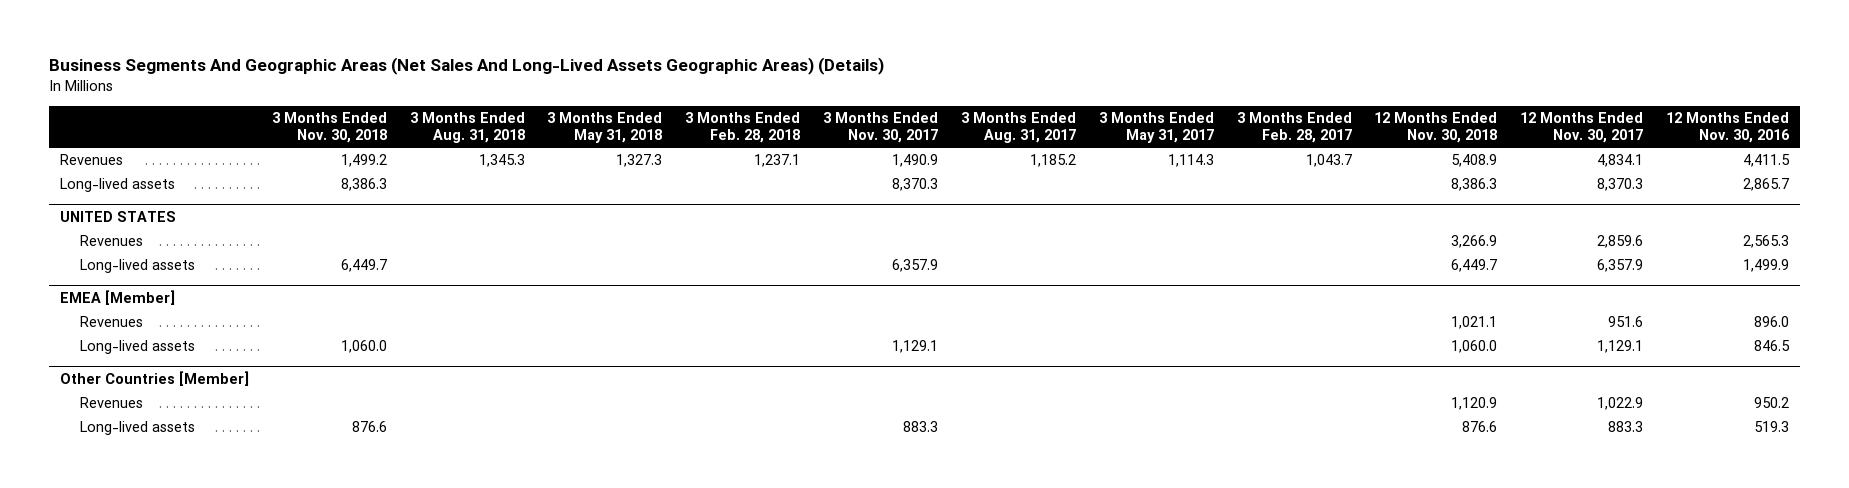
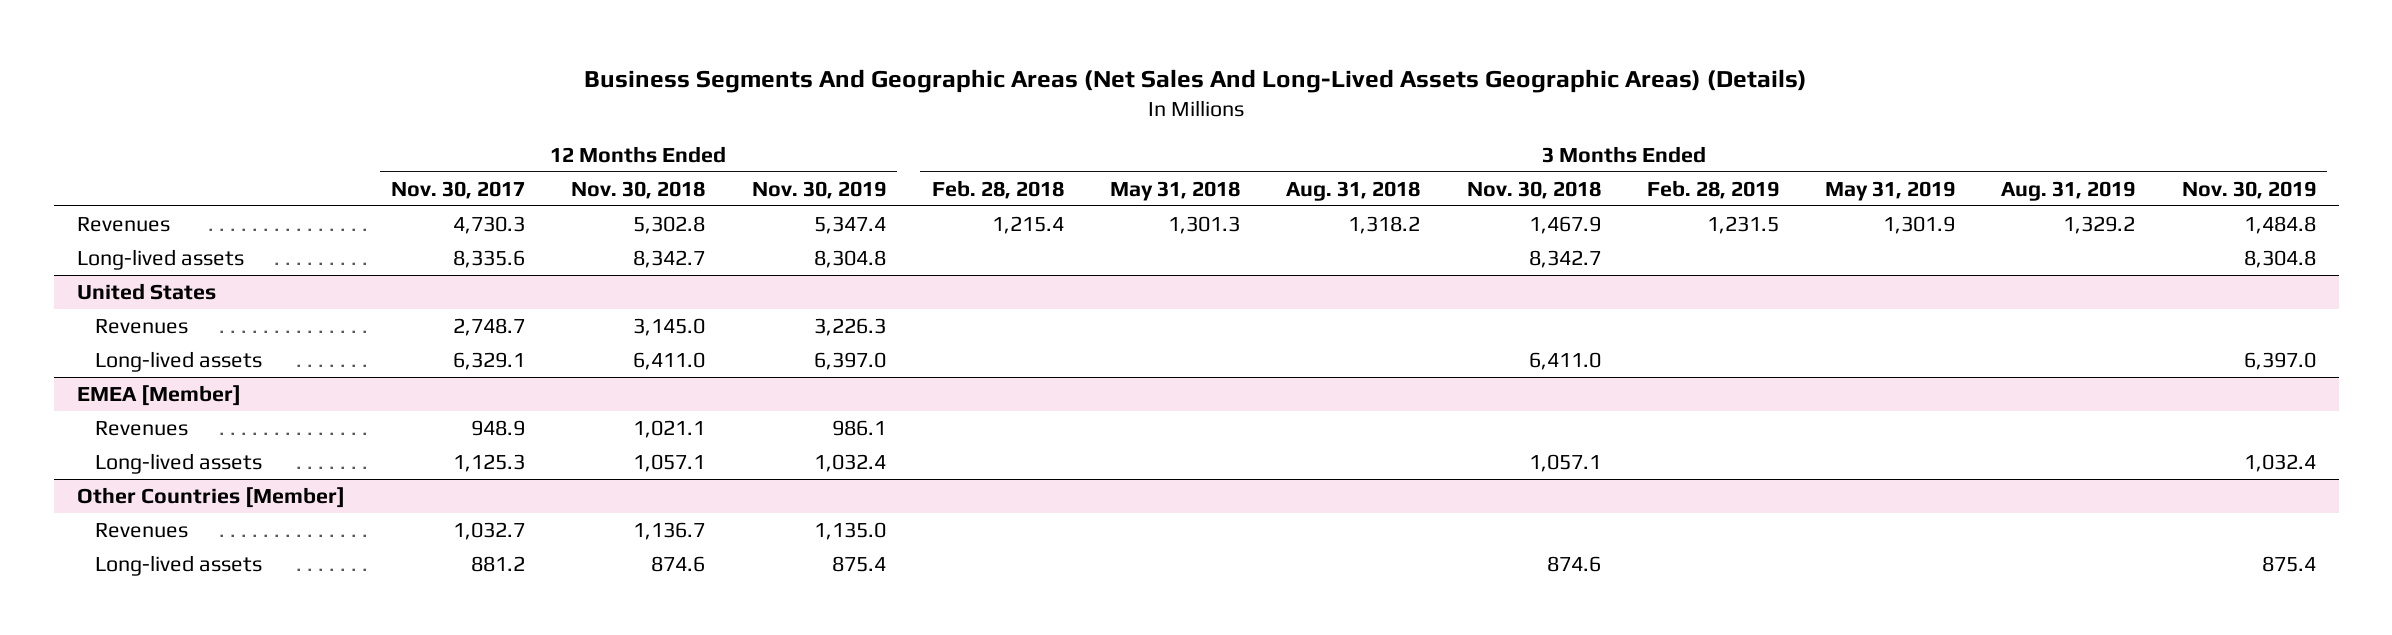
[823,112,939,144] 3 Months Ended Nov. 30, 2017 -> none
[960,112,1076,144] 3 Months Ended Aug. 31, 2017 -> none
[1098,112,1214,144] 3 Months Ended May 31, 2017 -> none
[1236,112,1352,144] 3 Months Ended Feb. 28, 2017 -> none
[1666,112,1791,144] 12 Months Ended Nov. 30, 2016 -> none
none -> [751,180,886,199] Nov. 30, 2019
none -> [1646,179,1779,199] Feb. 28, 2019
none -> [1825,180,1956,201] May 31, 2019
none -> [2001,180,2136,201] Aug. 31, 2019
none -> [2181,180,2316,199] Nov. 30, 2019
[340,154,387,168] 1,499.2 -> [1528,215,1601,234] 1,467.9
[478,154,525,168] 1,345.3 -> [1348,215,1421,234] 1,318.2
[616,154,663,168] 1,327.3 -> [1168,215,1241,234] 1,301.3
[754,154,801,168] 1,237.1 -> [991,215,1064,234] 1,215.4
[1451,154,1498,168] 5,408.9 -> [633,215,706,234] 5,302.8
[1597,154,1644,168] 4,834.1 -> [453,215,526,234] 4,730.3
[340,178,387,192] 8,386.3 -> [1528,249,1601,268] 8,342.7
[1451,178,1498,192] 8,386.3 -> [633,249,706,268] 8,342.7
[1597,178,1644,192] 8,370.3 -> [453,249,526,268] 8,335.6
[60,211,177,223] UNITED STATES -> [76,282,216,300] United States
[1451,235,1498,249] 3,266.9 -> [633,317,706,336] 3,145.0
[1597,235,1644,249] 2,859.6 -> [453,317,526,336] 2,748.7
[340,259,387,273] 6,449.7 -> [1528,351,1601,370] 6,411.0
[1451,259,1498,273] 6,449.7 -> [633,351,706,370] 6,411.0
[1597,259,1644,273] 6,357.9 -> [453,351,526,370] 6,329.1
[1608,316,1644,328] 951.6 -> [471,419,526,436] 948.9
[340,340,387,354] 1,060.0 -> [1528,453,1601,472] 1,057.1
[1451,340,1498,354] 1,060.0 -> [633,453,706,472] 1,057.1
[1597,340,1644,354] 1,129.1 -> [453,453,526,472] 1,125.3
[1451,397,1498,411] 1,120.9 -> [633,521,706,540] 1,136.7
[1597,397,1644,411] 1,022.9 -> [453,521,526,540] 1,032.7
[351,421,387,433] 876.6 -> [1546,555,1601,572] 874.6
[1462,421,1498,433] 876.6 -> [651,555,706,572] 874.6
[1608,421,1644,433] 883.3 -> [471,555,526,572] 881.2

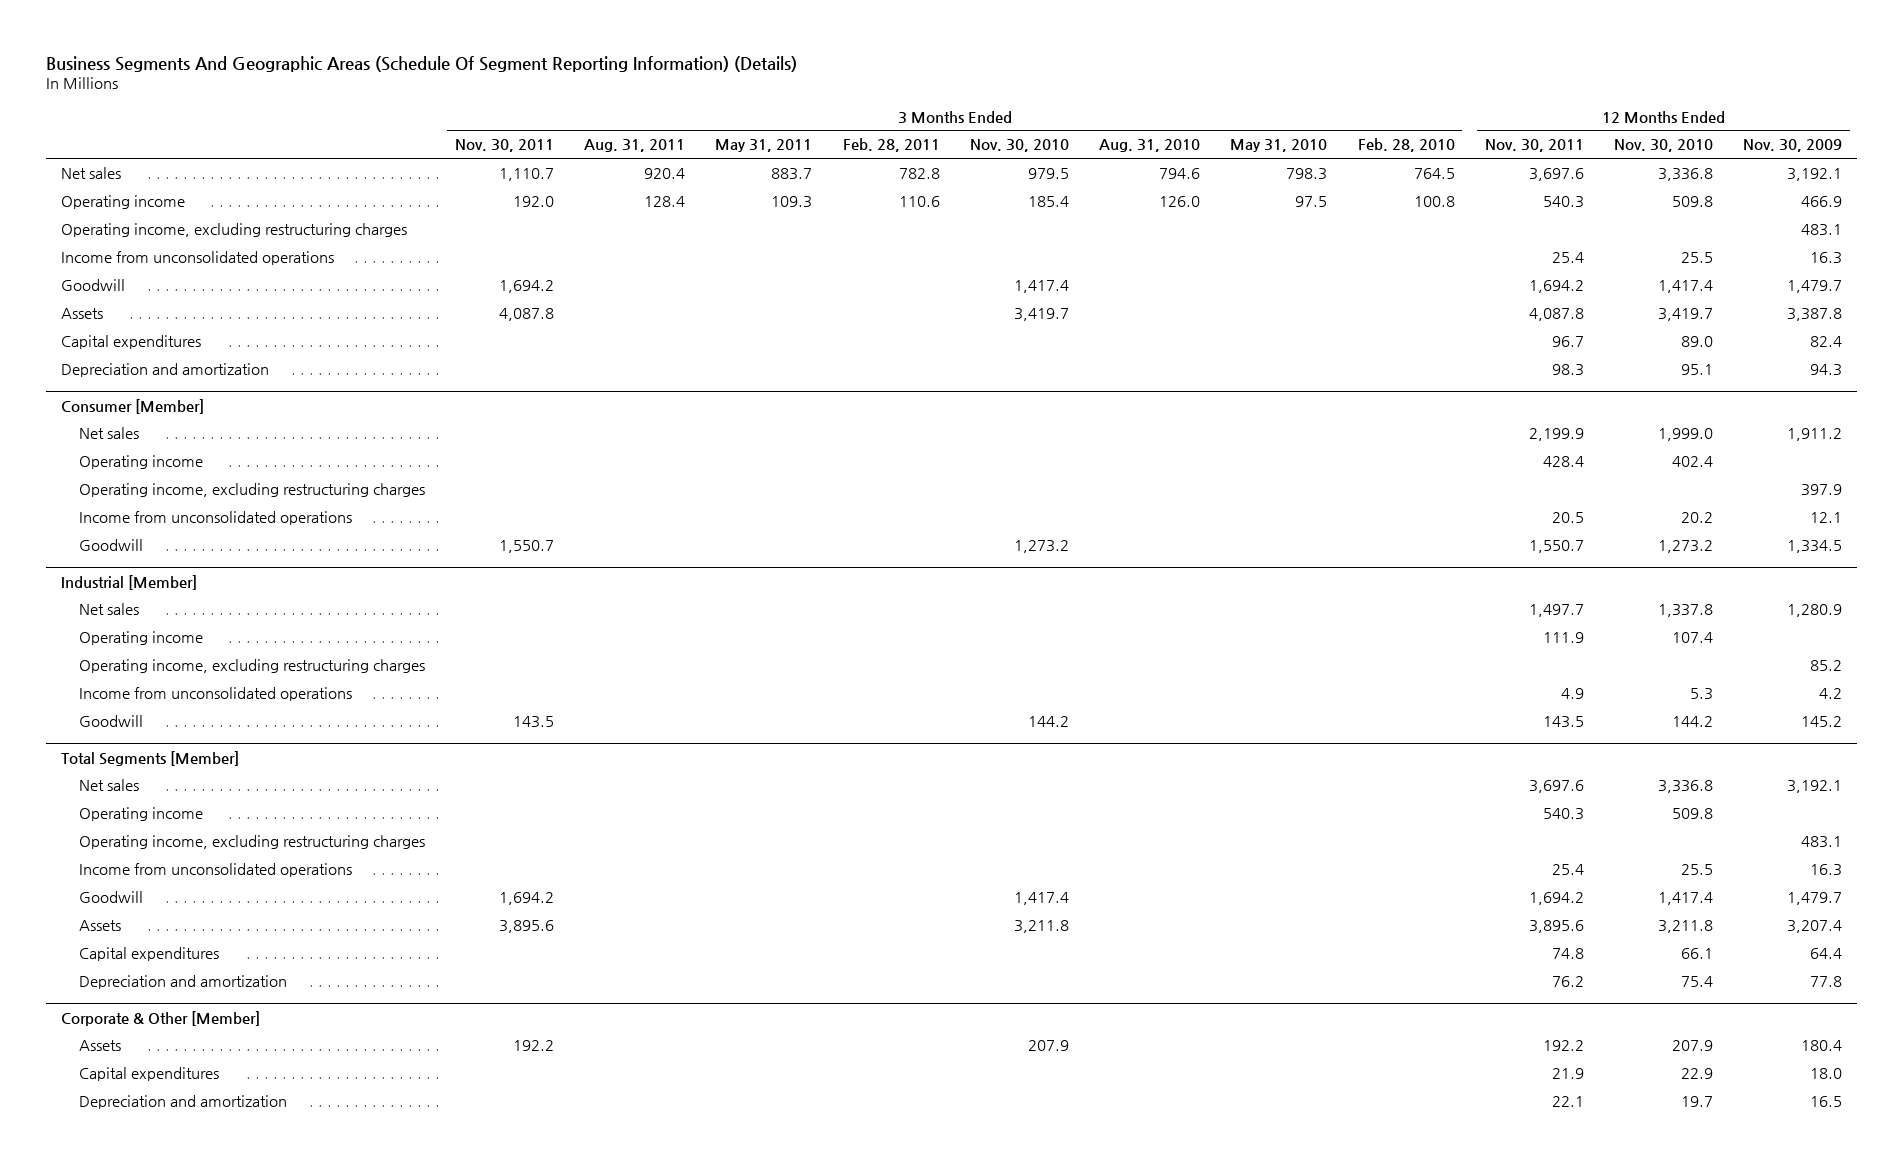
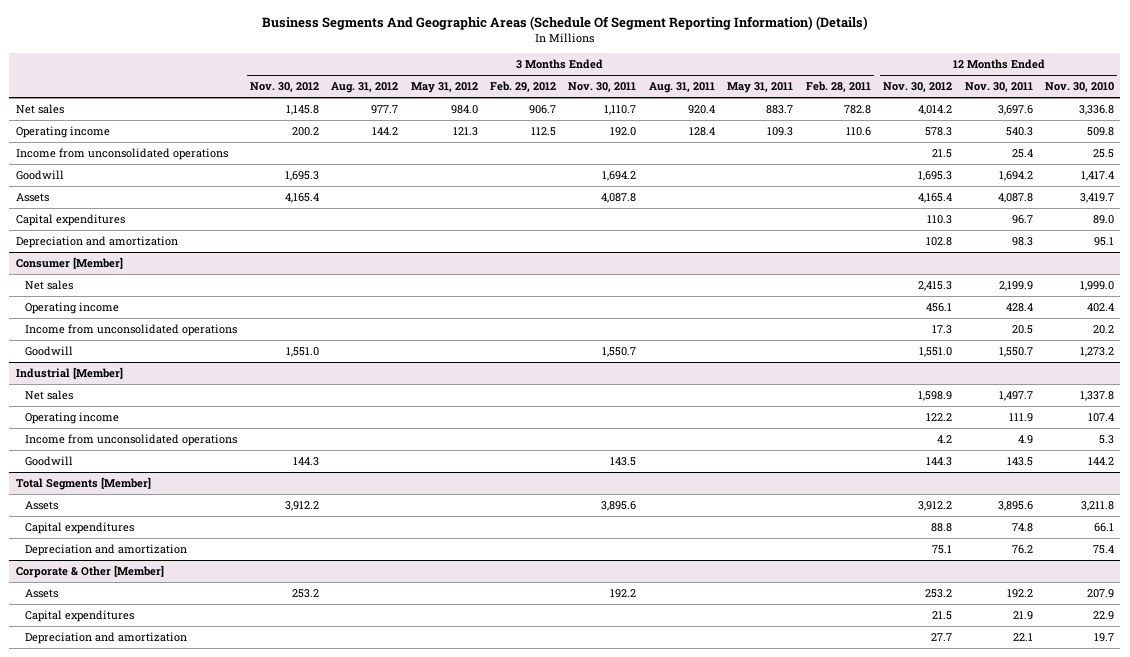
[969,139,1069,153] Nov. 30, 2010 -> none
[1099,139,1201,153] Aug. 31, 2010 -> none
[1230,139,1328,153] May 31, 2010 -> none
[1357,138,1455,153] Feb. 28, 2010 -> none
[1743,139,1843,153] Nov. 30, 2009 -> none
none -> [249,82,319,93] Nov. 30, 2012
none -> [331,82,399,94] Aug. 31, 2012
none -> [410,82,478,94] May 31, 2012
none -> [490,81,557,93] Feb. 29, 2012
none -> [883,82,953,93] Nov. 30, 2012
[61,222,408,237] Operating income, excluding restructuring charges -> none
[78,482,425,497] Operating income, excluding restructuring charges -> none
[78,658,425,673] Operating income, excluding restructuring charges -> none
[78,778,139,791] Net sales -> none
[78,806,203,821] Operating income -> none
[78,834,425,849] Operating income, excluding restructuring charges -> none
[78,862,352,877] Income from unconsolidated operations -> none
[78,890,143,903] Goodwill -> none

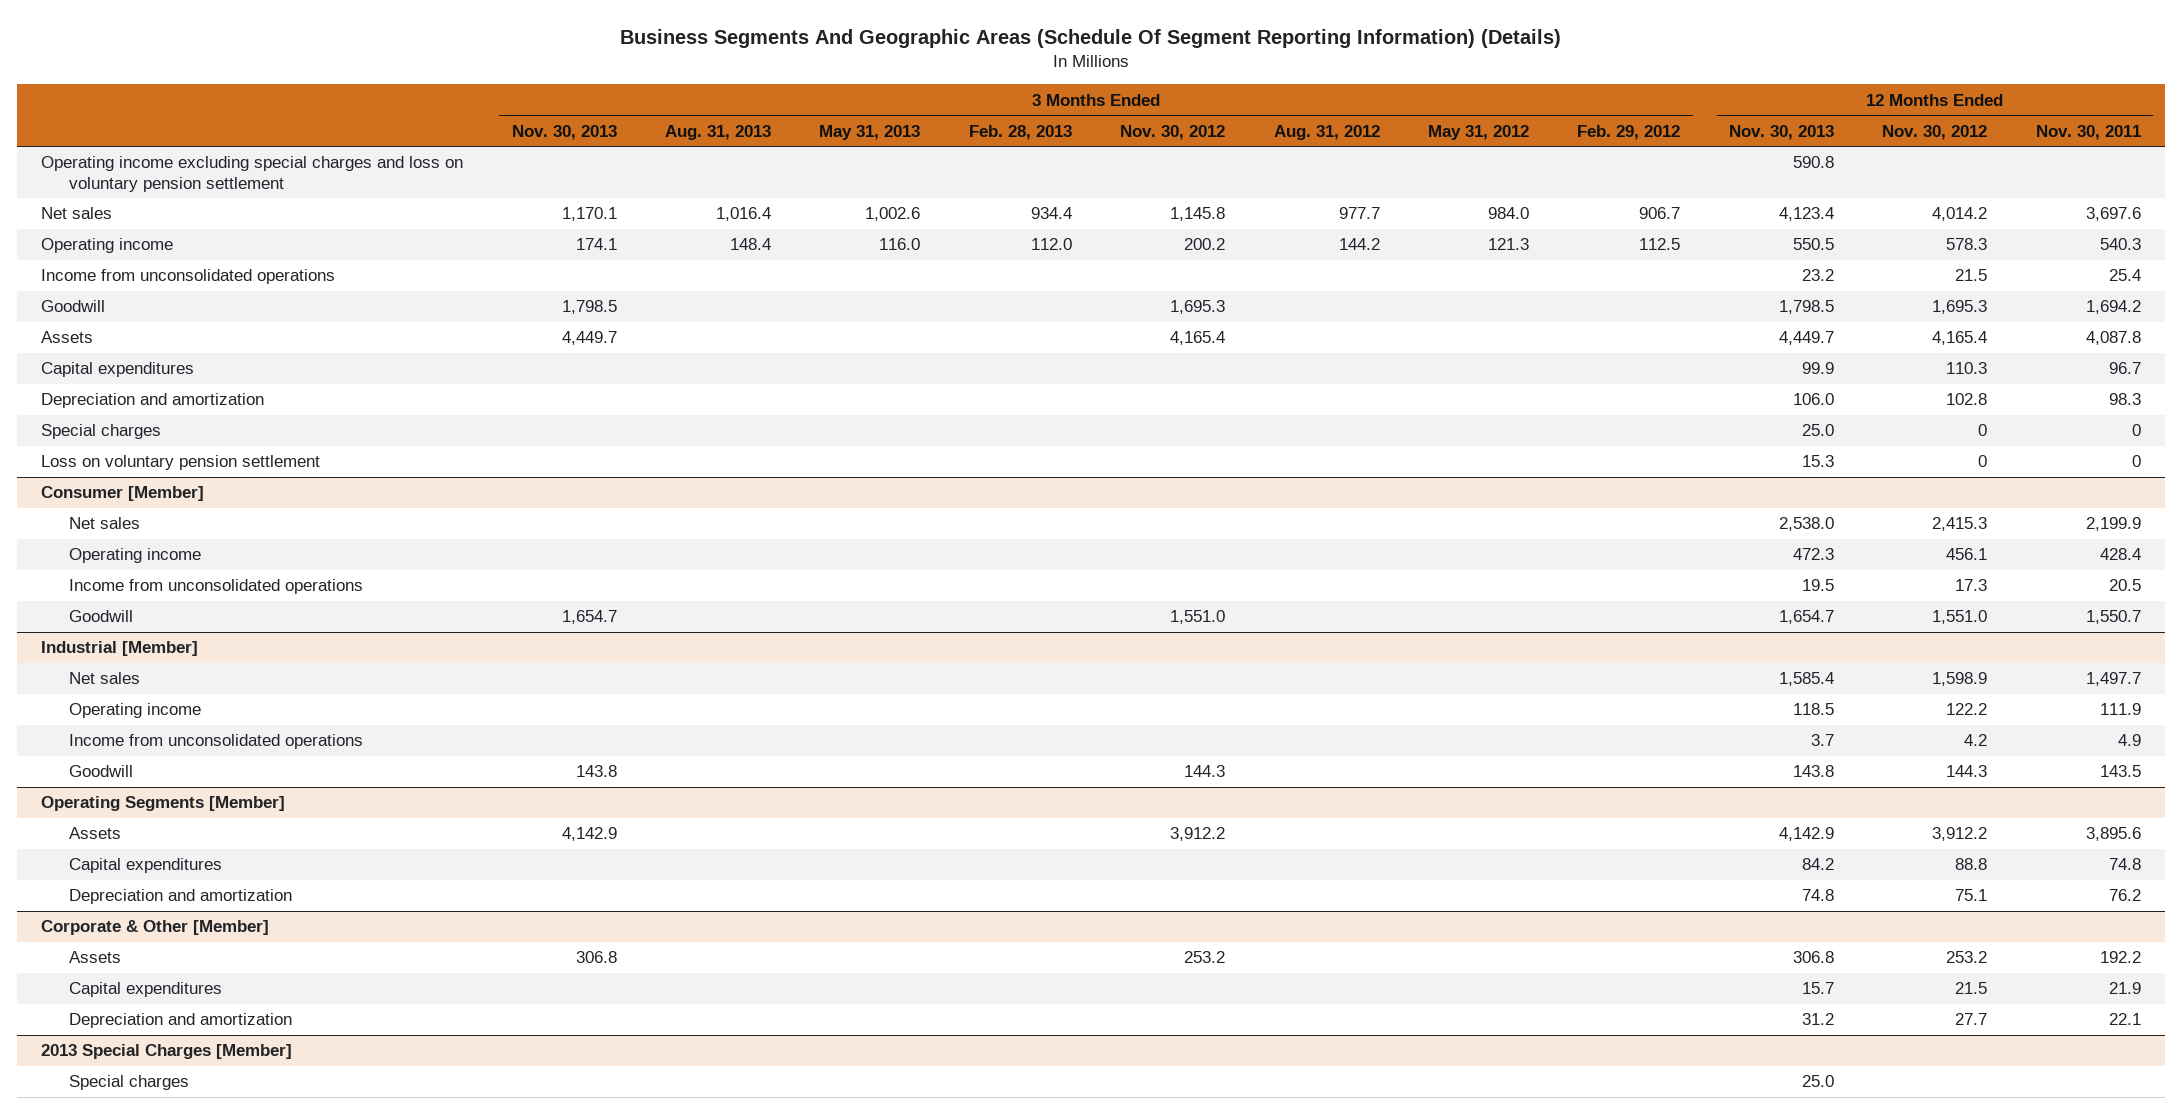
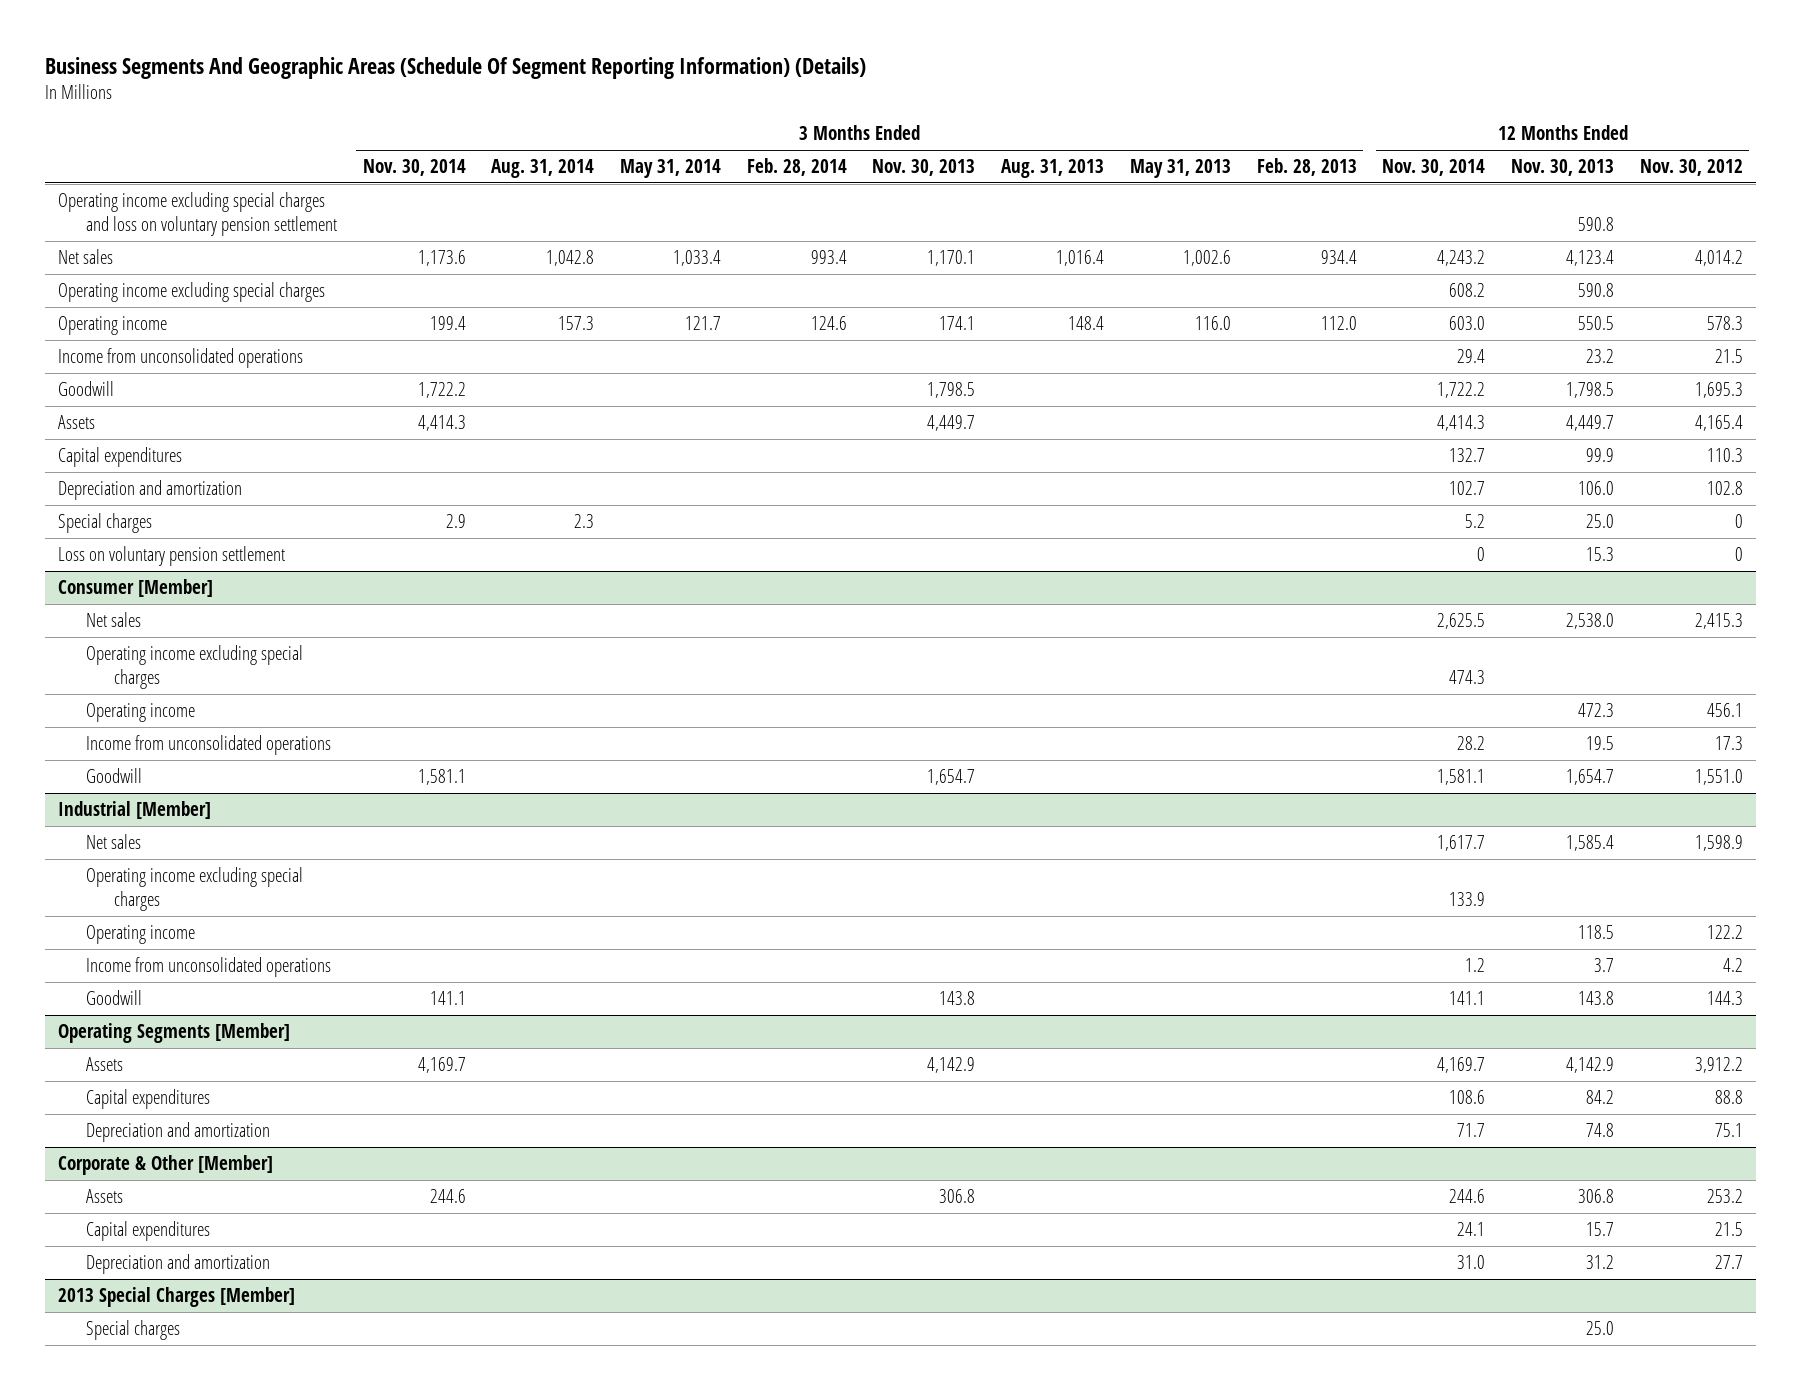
[1120,124,1226,140] Nov. 30, 2012 -> none
[1273,124,1380,140] Aug. 31, 2012 -> none
[1428,124,1530,140] May 31, 2012 -> none
[1577,124,1681,140] Feb. 29, 2012 -> none
[2035,124,2141,140] Nov. 30, 2011 -> none
none -> [362,159,466,177] Nov. 30, 2014
none -> [491,159,595,179] Aug. 31, 2014
none -> [620,159,722,179] May 31, 2014
none -> [746,158,847,177] Feb. 28, 2014
none -> [1382,159,1486,177] Nov. 30, 2014
none -> [57,282,325,303] Operating income excluding special charges
none -> [85,645,303,689] Operating income excluding special charges
none -> [85,867,303,911] Operating income excluding special charges

